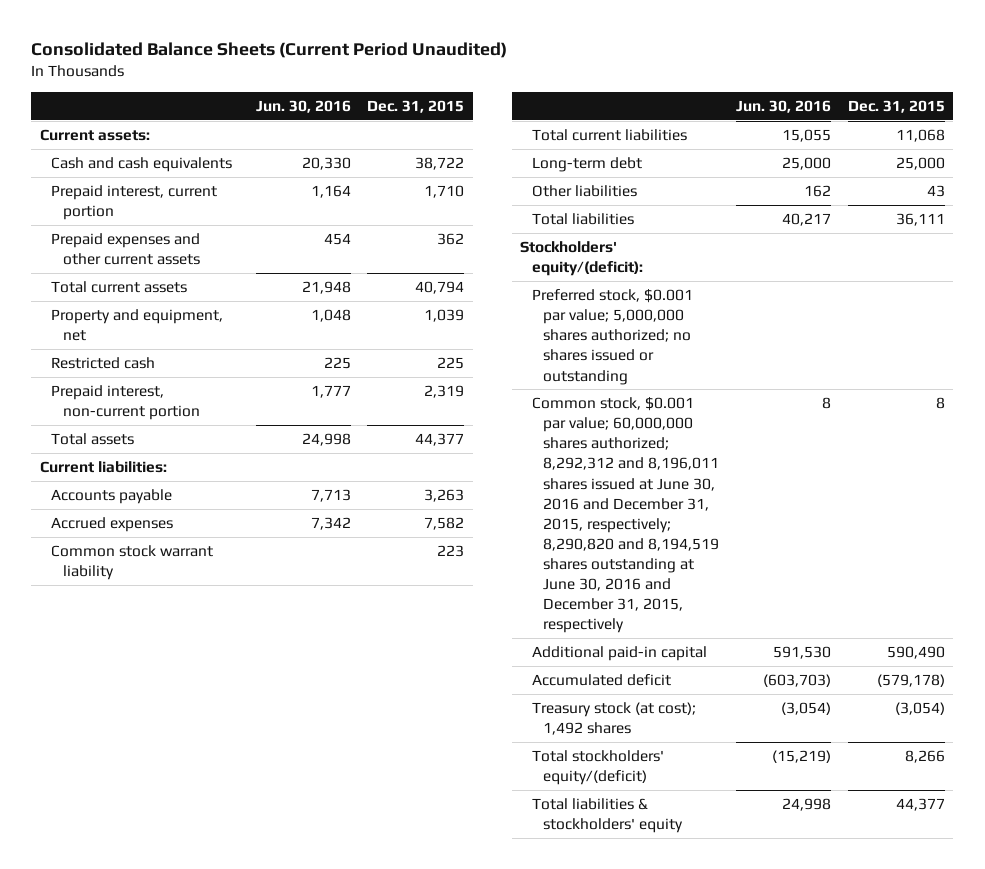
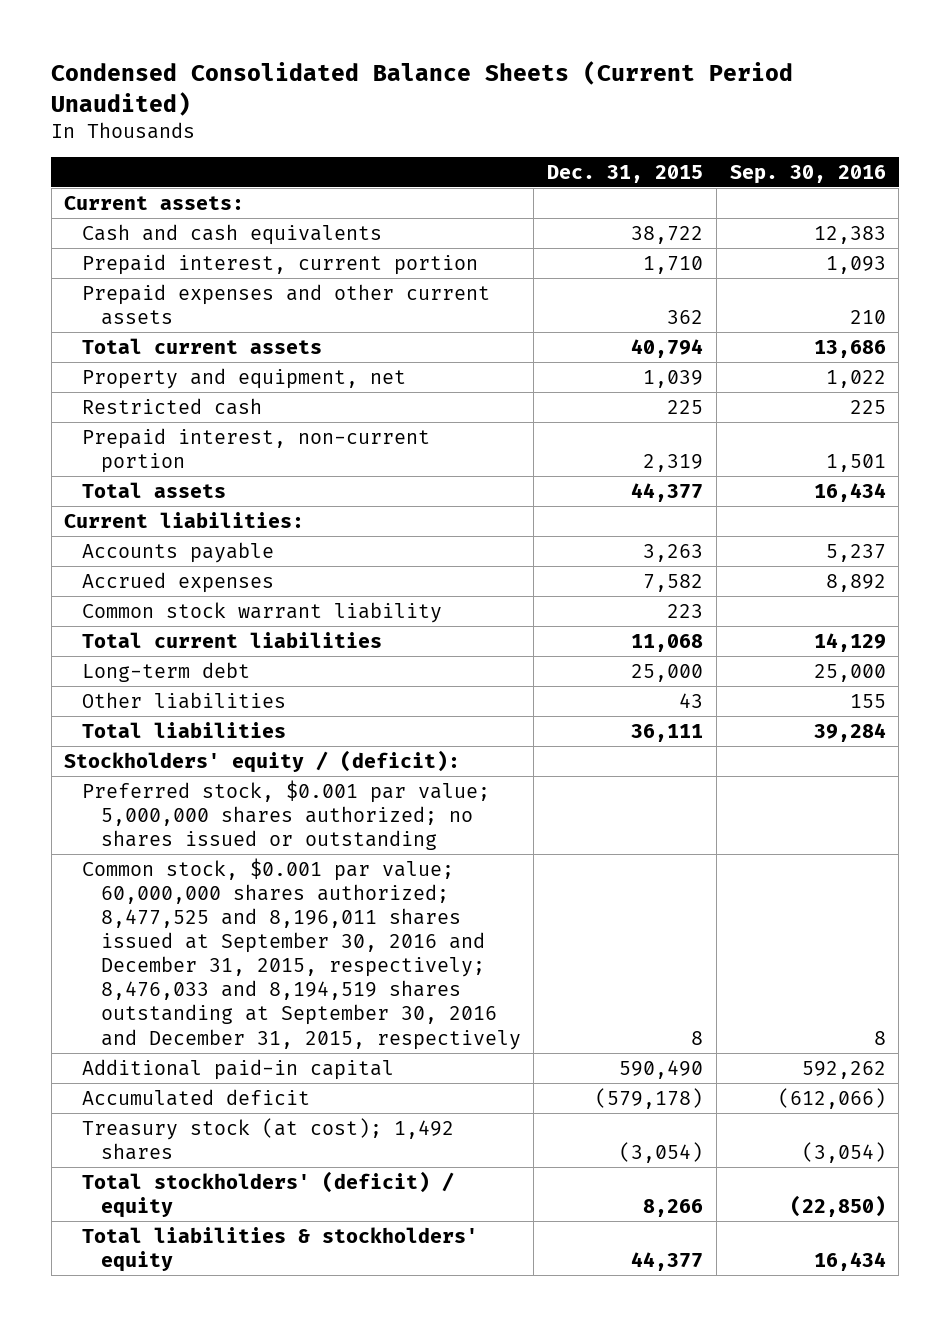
[31,42,508,59] Consolidated Balance Sheets (Current Period Unaudited) -> [51,61,794,116] Condensed Consolidated Balance Sheets (Current Period Unaudited)
[255,100,351,114] Jun. 30, 2016 -> none
none -> [729,164,886,184] Sep. 30, 2016
[520,241,643,277] Stockholders' equity/(deficit): -> [64,749,461,773] Stockholders' equity / (deficit):
[531,397,720,634] Common stock, $0.001 par value; 60,000,000 shares authorized; 8,292,312 and 8,196,011 shares issued at June 30, 2016 and December 31, 2015, respectively; 8,290,820 and 8,194,519 shares outstanding at June 30, 2016 and December 31, 2015, respectively -> [82,857,521,1050] Common stock, $0.001 par value; 60,000,000 shares authorized; 8,477,525 and 8,196,011 shares issued at September 30, 2016 and December 31, 2015, respectively; 8,476,033 and 8,194,519 shares outstanding at September 30, 2016 and December 31, 2015, respectively
[531,750,664,786] Total stockholders' equity/(deficit) -> [82,1170,455,1218] Total stockholders' (deficit) / equity

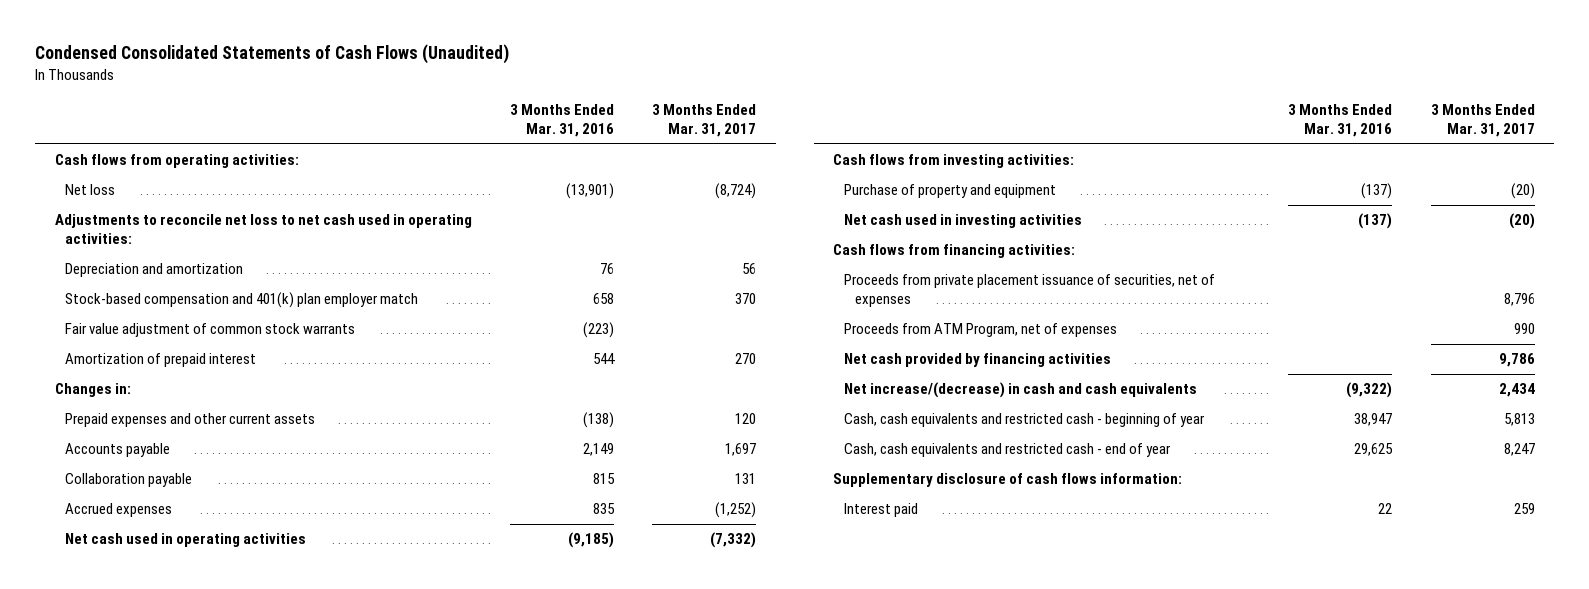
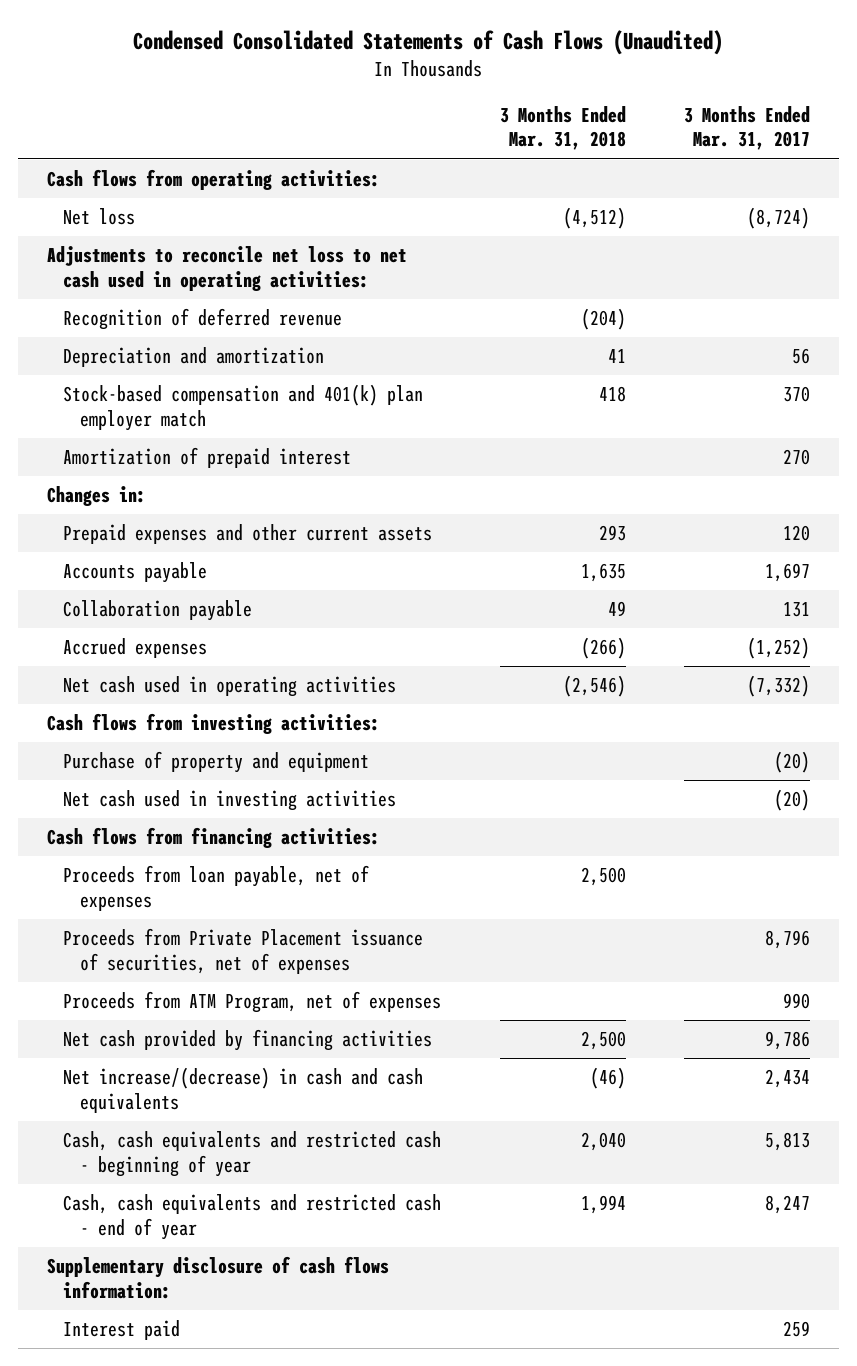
[509,104,614,138] 3 Months Ended Mar. 31, 2016 -> none
none -> [499,105,626,151] 3 Months Ended Mar. 31, 2018
none -> [63,308,343,331] Recognition of deferred revenue
[65,323,356,338] Fair value adjustment of common stock warrants -> none
none -> [63,865,370,911] Proceeds from loan payable, net of expenses
[843,274,1215,308] Proceeds from private placement issuance of securities, net of expenses -> [63,928,424,974] Proceeds from Private Placement issuance of securities, net of expenses

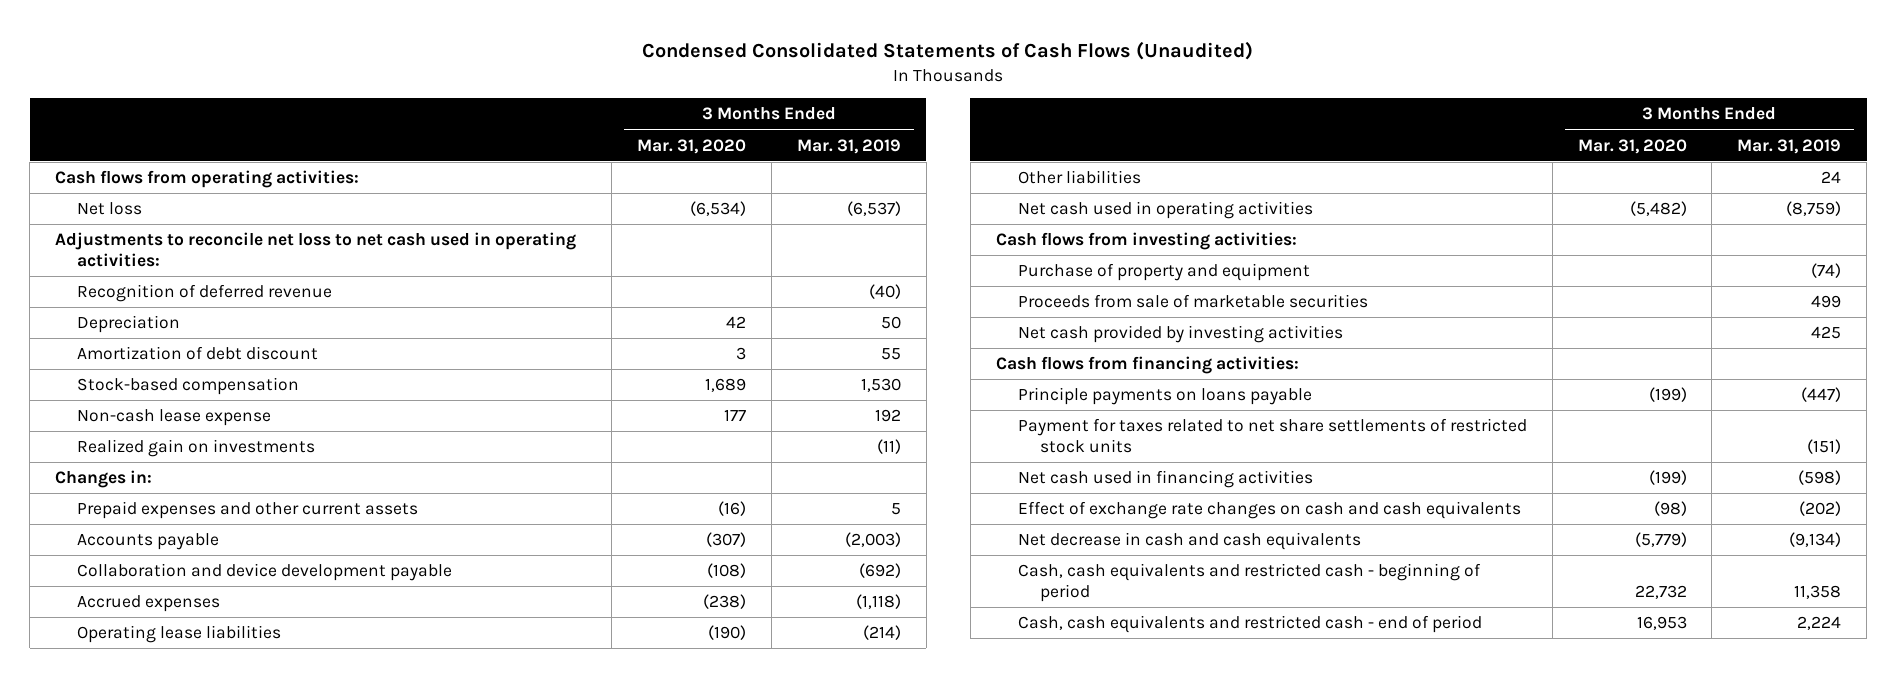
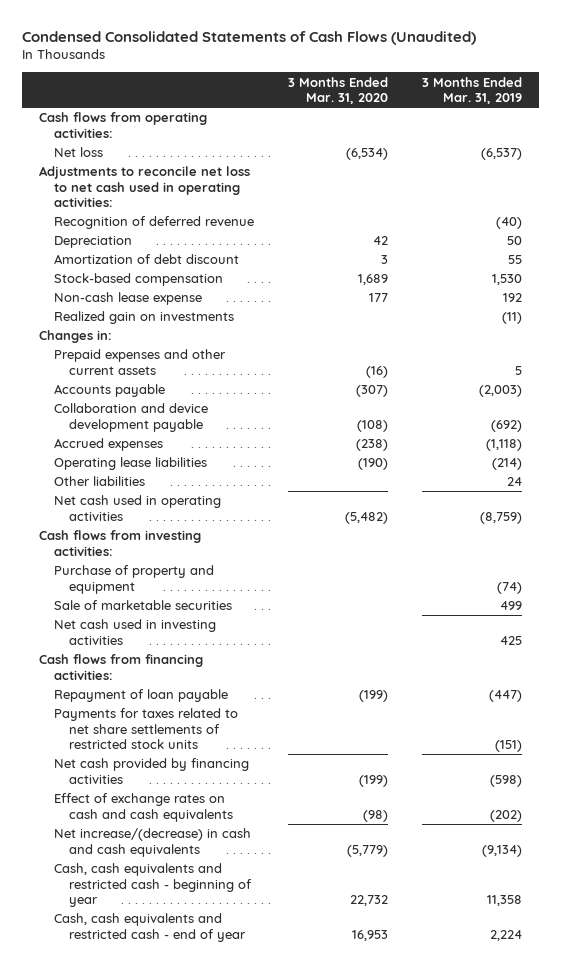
[1017,294,1368,309] Proceeds from sale of marketable securities -> [54,600,233,611] Sale of marketable securities
[1017,325,1343,344] Net cash provided by investing activities -> [54,619,217,645] Net cash used in investing activities
[1017,387,1312,406] Principle payments on loans payable -> [54,689,229,703] Repayment of loan payable
[1017,418,1527,453] Payment for taxes related to net share settlements of restricted stock units -> [54,708,239,749] Payments for taxes related to net share settlements of restricted stock units
[1017,470,1313,489] Net cash used in financing activities -> [54,758,250,784] Net cash provided by financing activities
[1017,501,1521,520] Effect of exchange rate changes on cash and cash equivalents -> [54,793,234,822] Effect of exchange rates on cash and cash equivalents
[1017,532,1361,551] Net decrease in cash and cash equivalents -> [54,828,252,857] Net increase/(decrease) in cash and cash equivalents
[1017,563,1481,602] Cash, cash equivalents and restricted cash - beginning of period -> [54,863,253,907] Cash, cash equivalents and restricted cash - beginning of year
[1017,615,1482,634] Cash, cash equivalents and restricted cash - end of period -> [54,913,247,942] Cash, cash equivalents and restricted cash - end of year

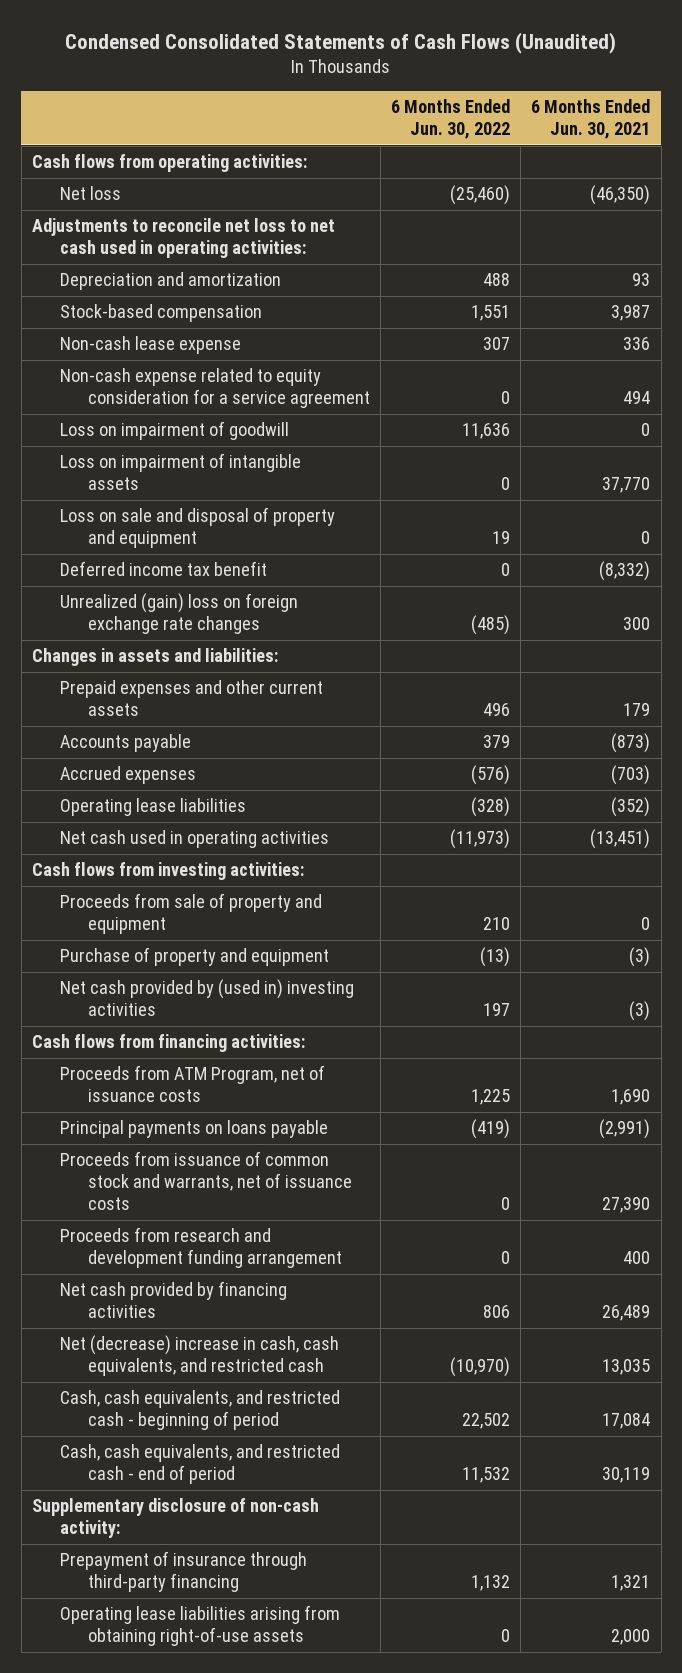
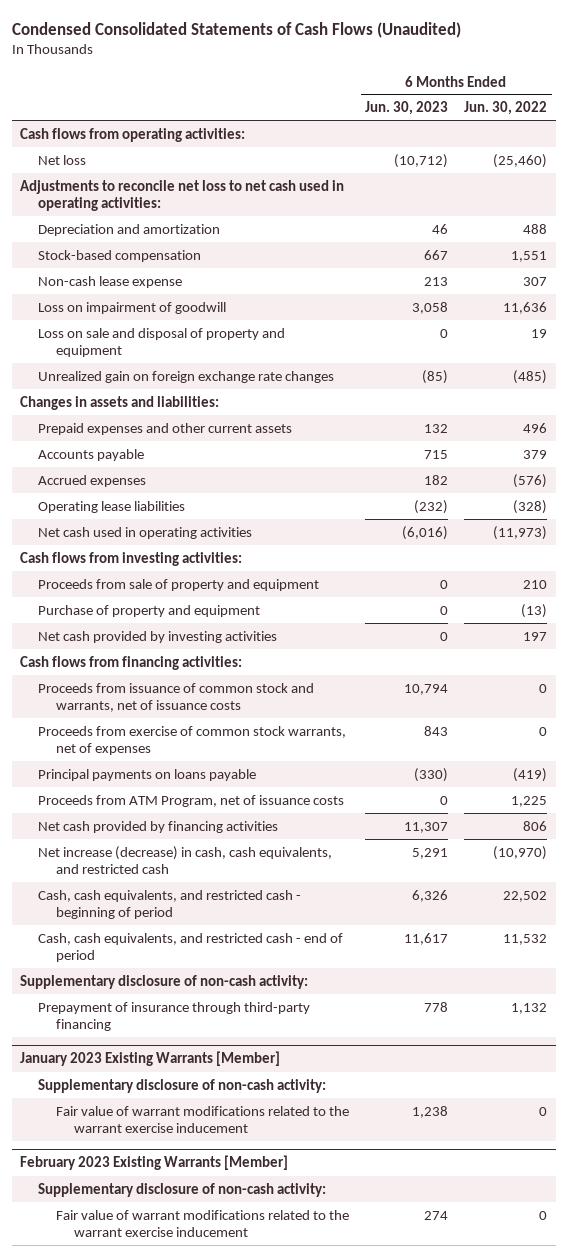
[531,99,651,140] 6 Months Ended Jun. 30, 2021 -> none
none -> [365,101,449,116] Jun. 30, 2023
[59,368,370,409] Non-cash expense related to equity consideration for a service agreement -> none
[59,453,301,491] Loss on impairment of intangible assets -> none
[59,561,267,577] Deferred income tax benefit -> none
[59,593,298,635] Unrealized (gain) loss on foreign exchange rate changes -> [38,370,335,383] Unrealized gain on foreign exchange rate changes
[59,979,354,1017] Net cash provided by (used in) investing activities -> [38,630,278,643] Net cash provided by investing activities
[59,1227,342,1269] Proceeds from research and development funding arrangement -> none
none -> [38,725,347,756] Proceeds from exercise of common stock warrants, net of expenses
[59,1120,328,1139] Principal payments on loans payable -> [38,768,257,781] Principal payments on loans payable
[59,1065,325,1103] Proceeds from ATM Program, net of issuance costs -> [38,794,345,807] Proceeds from ATM Program, net of issuance costs
[59,1335,339,1377] Net (decrease) increase in cash, cash equivalents, and restricted cash -> [38,845,333,875] Net increase (decrease) in cash, cash equivalents, and restricted cash
[59,1605,340,1647] Operating lease liabilities arising from obtaining right-of-use assets -> none
none -> [19,1051,280,1067] January 2023 Existing Warrants [Member]
none -> [38,1078,327,1093] Supplementary disclosure of non-cash activity:
none -> [56,1105,350,1134] Fair value of warrant modifications related to the warrant exercise inducement
none -> [19,1155,288,1171] February 2023 Existing Warrants [Member]
none -> [38,1182,327,1197] Supplementary disclosure of non-cash activity:
none -> [56,1209,350,1238] Fair value of warrant modifications related to the warrant exercise inducement

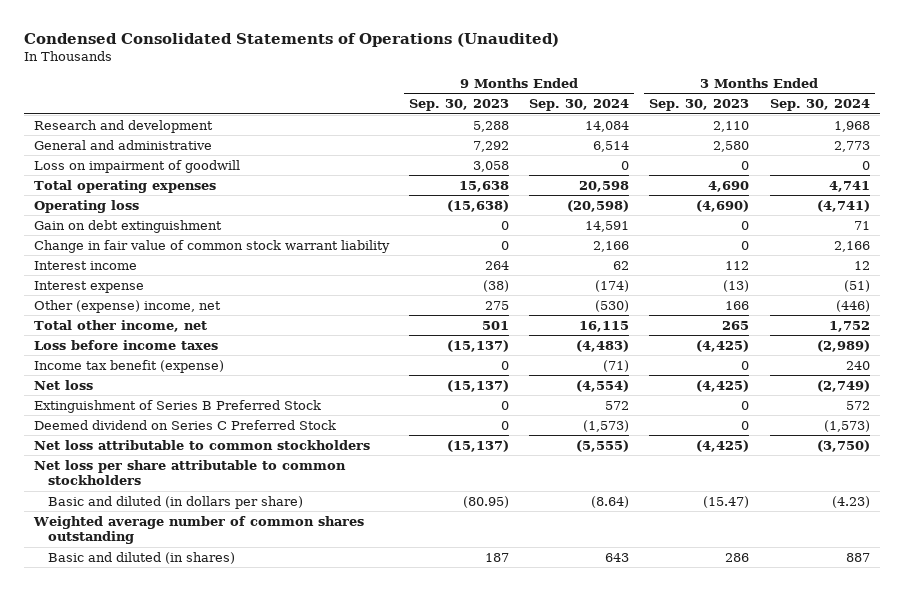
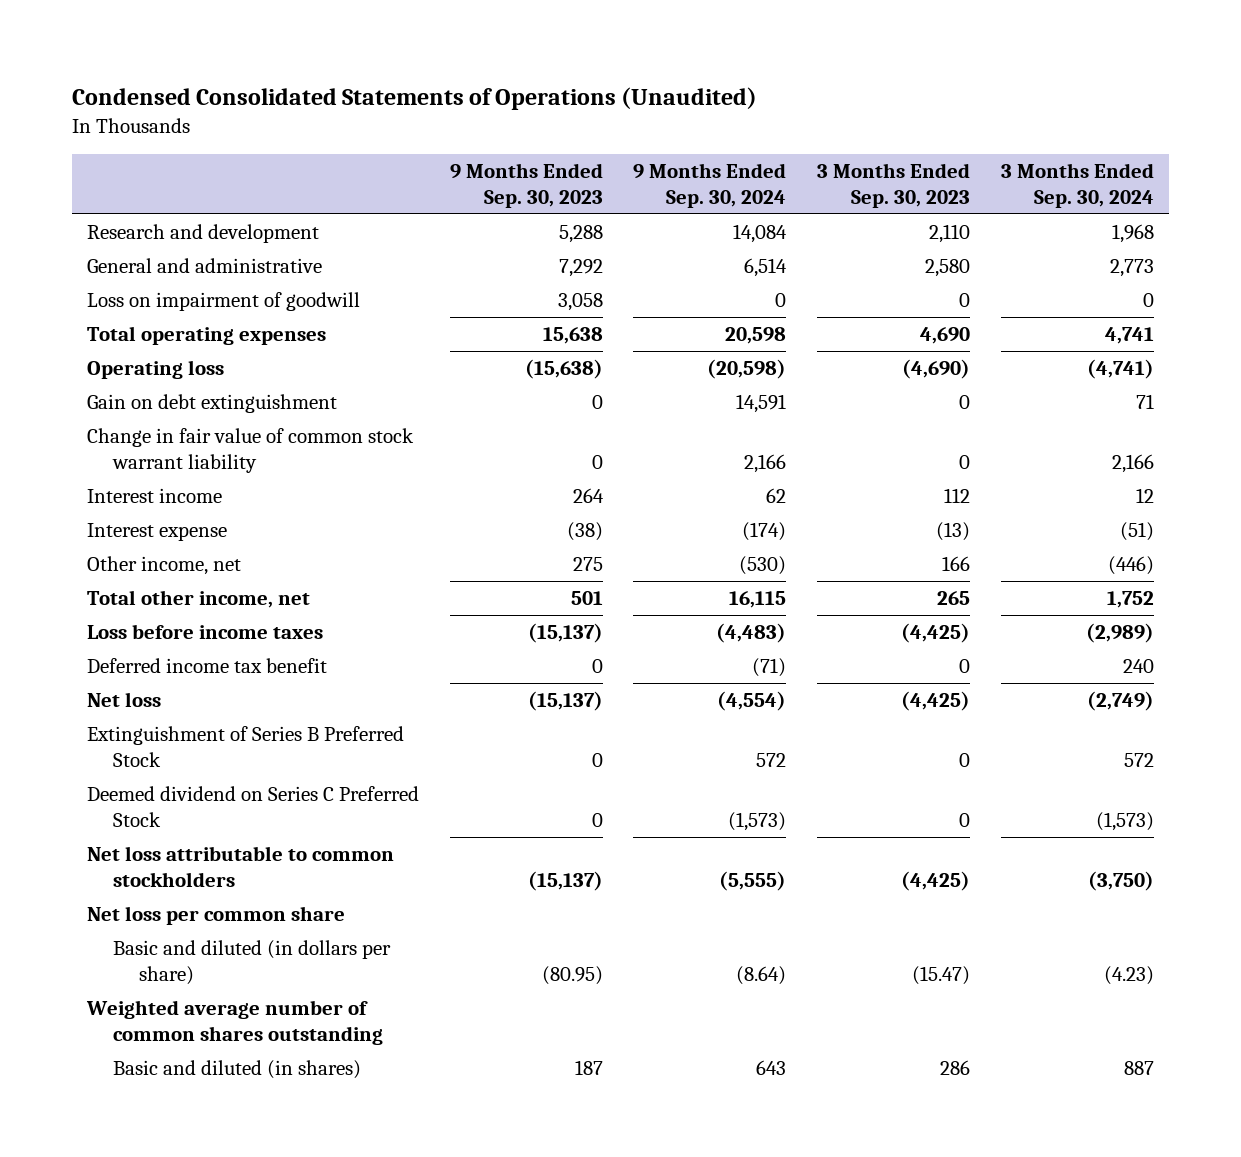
[33,299,221,313] Other (expense) income, net -> [87,556,242,576] Other income, net
[33,359,224,373] Income tax benefit (expense) -> [87,658,328,674] Deferred income tax benefit
[33,459,346,486] Net loss per share attributable to common stockholders -> [87,906,346,926] Net loss per common share

